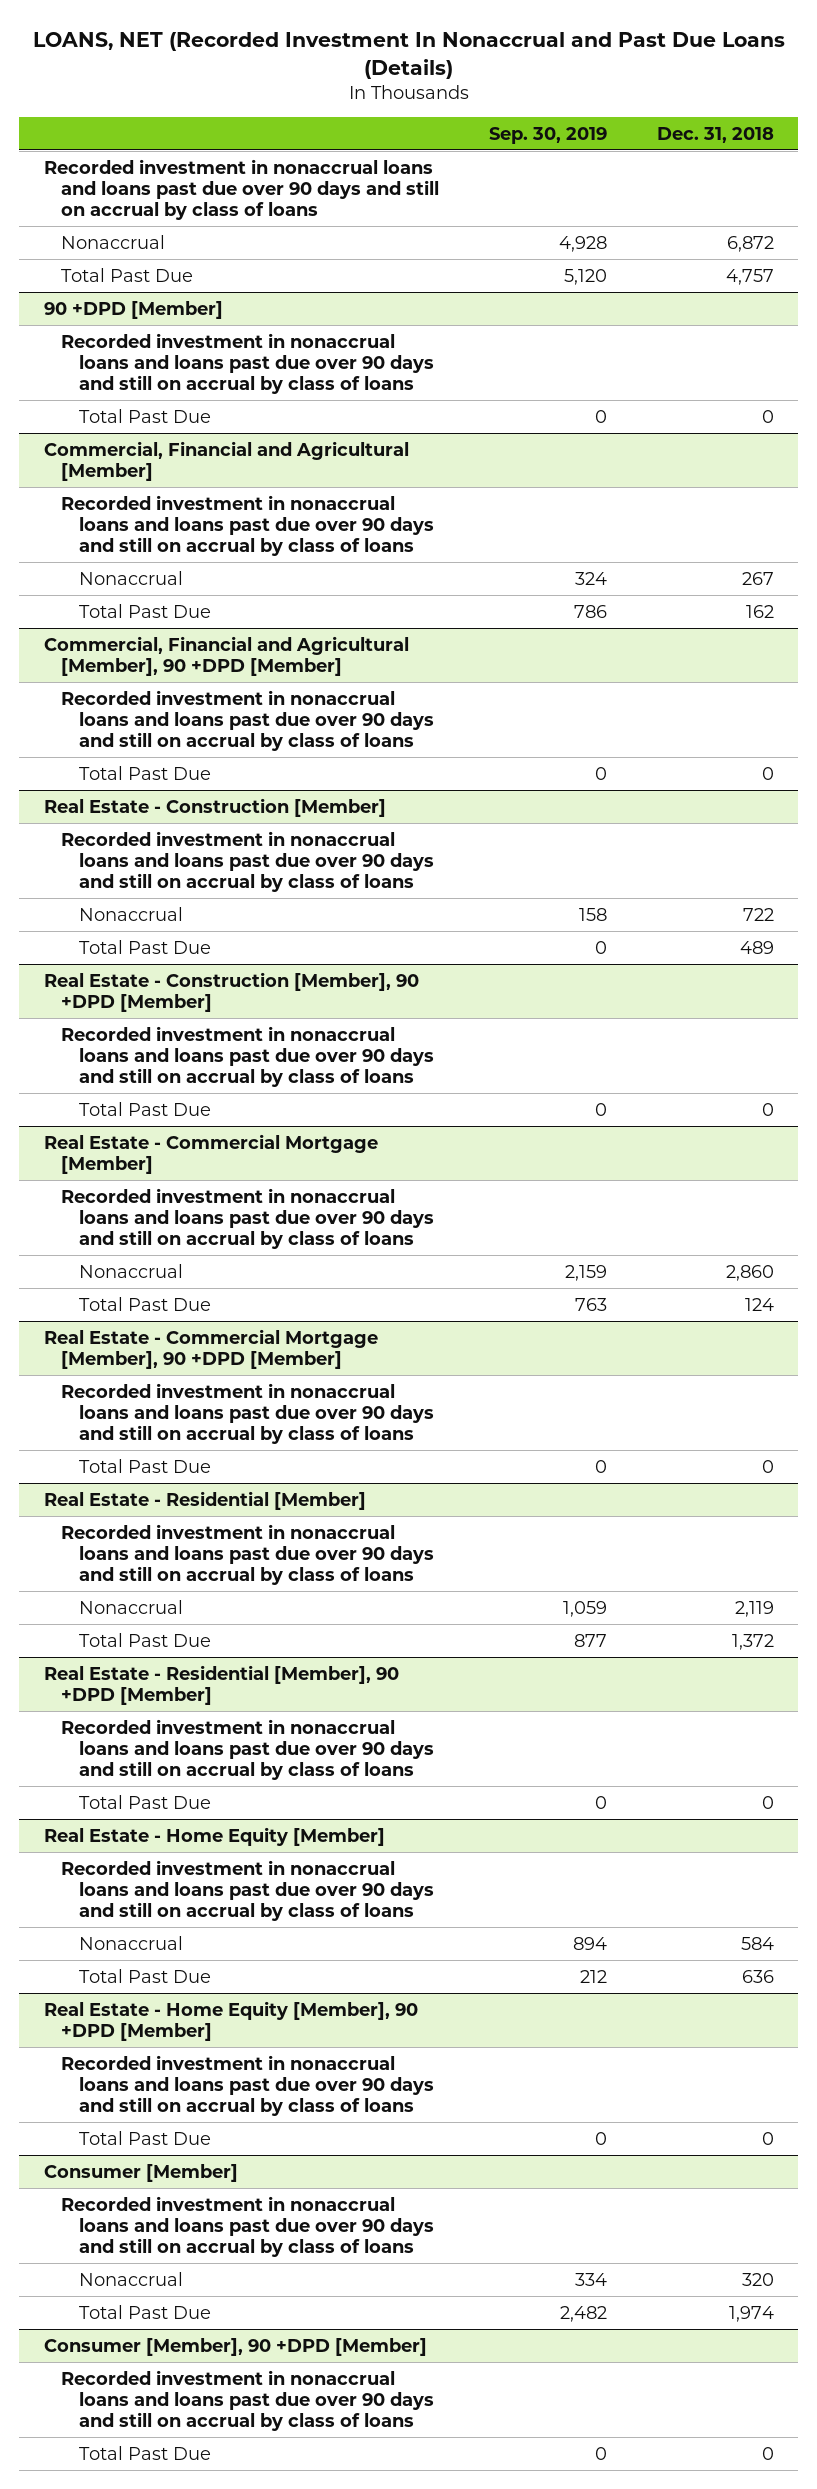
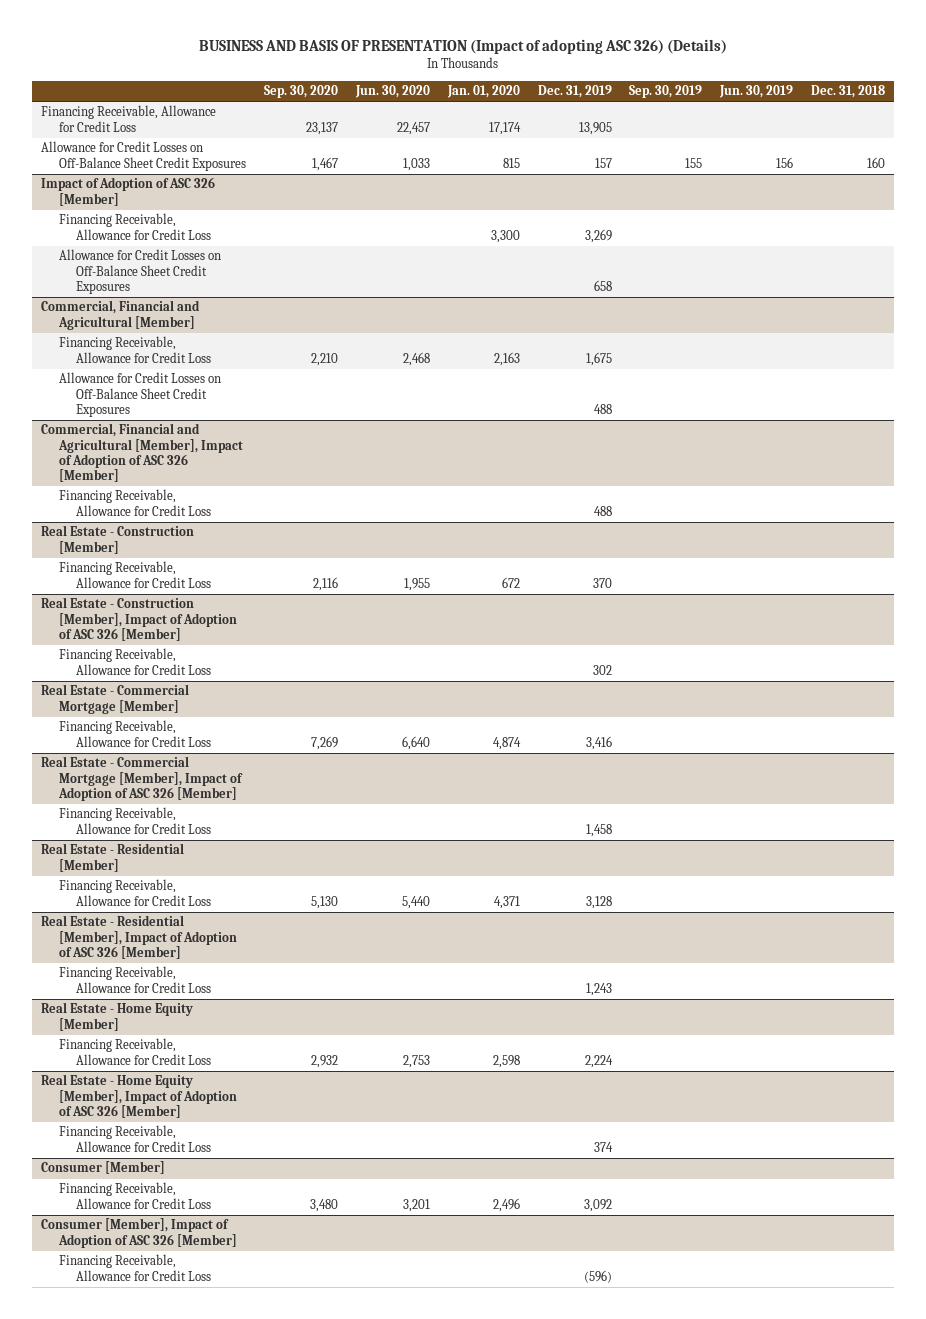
[32,31,785,79] LOANS, NET (Recorded Investment In Nonaccrual and Past Due Loans (Details) -> [199,39,728,55] BUSINESS AND BASIS OF PRESENTATION (Impact of adopting ASC 326) (Details)
none -> [263,85,338,99] Sep. 30, 2020
none -> [354,85,430,99] Jun. 30, 2020
none -> [446,85,520,99] Jan. 01, 2020
none -> [537,85,612,99] Dec. 31, 2019
none -> [719,85,794,99] Jun. 30, 2019
[43,158,440,220] Recorded investment in nonaccrual loans and loans past due over 90 days and still on accrual by class of loans -> none
[61,234,166,249] Nonaccrual -> none
[61,267,194,282] Total Past Due -> none
[43,300,223,319] 90 +DPD [Member] -> none
[61,332,435,394] Recorded investment in nonaccrual loans and loans past due over 90 days and still on accrual by class of loans -> none
[79,408,212,423] Total Past Due -> none
none -> [41,105,217,132] Financing Receivable, Allowance for Credit Loss
none -> [41,141,246,171] Allowance for Credit Losses on Off-Balance Sheet Credit Exposures
none -> [41,177,216,206] Impact of Adoption of ASC 326 [Member]
none -> [58,213,212,240] Financing Receivable, Allowance for Credit Loss
none -> [58,249,221,295] Allowance for Credit Losses on Off-Balance Sheet Credit Exposures
[61,494,435,556] Recorded investment in nonaccrual loans and loans past due over 90 days and still on accrual by class of loans -> none
[79,570,184,585] Nonaccrual -> none
[79,603,212,618] Total Past Due -> none
[43,635,409,676] Commercial, Financial and Agricultural [Member], 90 +DPD [Member] -> none
[61,689,435,751] Recorded investment in nonaccrual loans and loans past due over 90 days and still on accrual by class of loans -> none
[79,765,212,780] Total Past Due -> none
none -> [58,336,212,363] Financing Receivable, Allowance for Credit Loss
none -> [58,372,221,418] Allowance for Credit Losses on Off-Balance Sheet Credit Exposures
none -> [41,423,243,483] Commercial, Financial and Agricultural [Member], Impact of Adoption of ASC 326 [Member]
none -> [58,489,212,516] Financing Receivable, Allowance for Credit Loss
[61,830,435,892] Recorded investment in nonaccrual loans and loans past due over 90 days and still on accrual by class of loans -> none
[79,906,184,921] Nonaccrual -> none
[79,939,212,954] Total Past Due -> none
[43,971,419,1012] Real Estate - Construction [Member], 90 +DPD [Member] -> none
[61,1025,435,1087] Recorded investment in nonaccrual loans and loans past due over 90 days and still on accrual by class of loans -> none
[79,1101,212,1116] Total Past Due -> none
none -> [58,561,212,588] Financing Receivable, Allowance for Credit Loss
none -> [41,597,237,642] Real Estate - Construction [Member], Impact of Adoption of ASC 326 [Member]
none -> [58,648,212,675] Financing Receivable, Allowance for Credit Loss
[61,1187,435,1249] Recorded investment in nonaccrual loans and loans past due over 90 days and still on accrual by class of loans -> none
[79,1263,184,1278] Nonaccrual -> none
[79,1296,212,1311] Total Past Due -> none
[43,1328,378,1369] Real Estate - Commercial Mortgage [Member], 90 +DPD [Member] -> none
[61,1382,435,1444] Recorded investment in nonaccrual loans and loans past due over 90 days and still on accrual by class of loans -> none
[79,1458,212,1473] Total Past Due -> none
none -> [58,720,212,747] Financing Receivable, Allowance for Credit Loss
none -> [41,756,243,802] Real Estate - Commercial Mortgage [Member], Impact of Adoption of ASC 326 [Member]
none -> [58,807,212,834] Financing Receivable, Allowance for Credit Loss
[61,1523,435,1585] Recorded investment in nonaccrual loans and loans past due over 90 days and still on accrual by class of loans -> none
[79,1599,184,1614] Nonaccrual -> none
[79,1632,212,1647] Total Past Due -> none
[43,1664,399,1705] Real Estate - Residential [Member], 90 +DPD [Member] -> none
[61,1718,435,1780] Recorded investment in nonaccrual loans and loans past due over 90 days and still on accrual by class of loans -> none
[79,1794,212,1809] Total Past Due -> none
none -> [58,879,212,906] Financing Receivable, Allowance for Credit Loss
none -> [41,915,237,960] Real Estate - Residential [Member], Impact of Adoption of ASC 326 [Member]
none -> [58,966,212,993] Financing Receivable, Allowance for Credit Loss
[61,1859,435,1921] Recorded investment in nonaccrual loans and loans past due over 90 days and still on accrual by class of loans -> none
[79,1935,184,1950] Nonaccrual -> none
[79,1968,212,1983] Total Past Due -> none
[43,2000,418,2041] Real Estate - Home Equity [Member], 90 +DPD [Member] -> none
[61,2054,435,2116] Recorded investment in nonaccrual loans and loans past due over 90 days and still on accrual by class of loans -> none
[79,2130,212,2145] Total Past Due -> none
none -> [58,1038,212,1065] Financing Receivable, Allowance for Credit Loss
none -> [41,1074,237,1119] Real Estate - Home Equity [Member], Impact of Adoption of ASC 326 [Member]
none -> [58,1125,212,1152] Financing Receivable, Allowance for Credit Loss
[61,2195,435,2257] Recorded investment in nonaccrual loans and loans past due over 90 days and still on accrual by class of loans -> none
[79,2271,184,2286] Nonaccrual -> none
[79,2304,212,2319] Total Past Due -> none
[43,2337,427,2356] Consumer [Member], 90 +DPD [Member] -> none
[61,2369,435,2431] Recorded investment in nonaccrual loans and loans past due over 90 days and still on accrual by class of loans -> none
[79,2445,212,2460] Total Past Due -> none
none -> [58,1182,212,1209] Financing Receivable, Allowance for Credit Loss
none -> [41,1218,237,1248] Consumer [Member], Impact of Adoption of ASC 326 [Member]
none -> [58,1254,212,1281] Financing Receivable, Allowance for Credit Loss

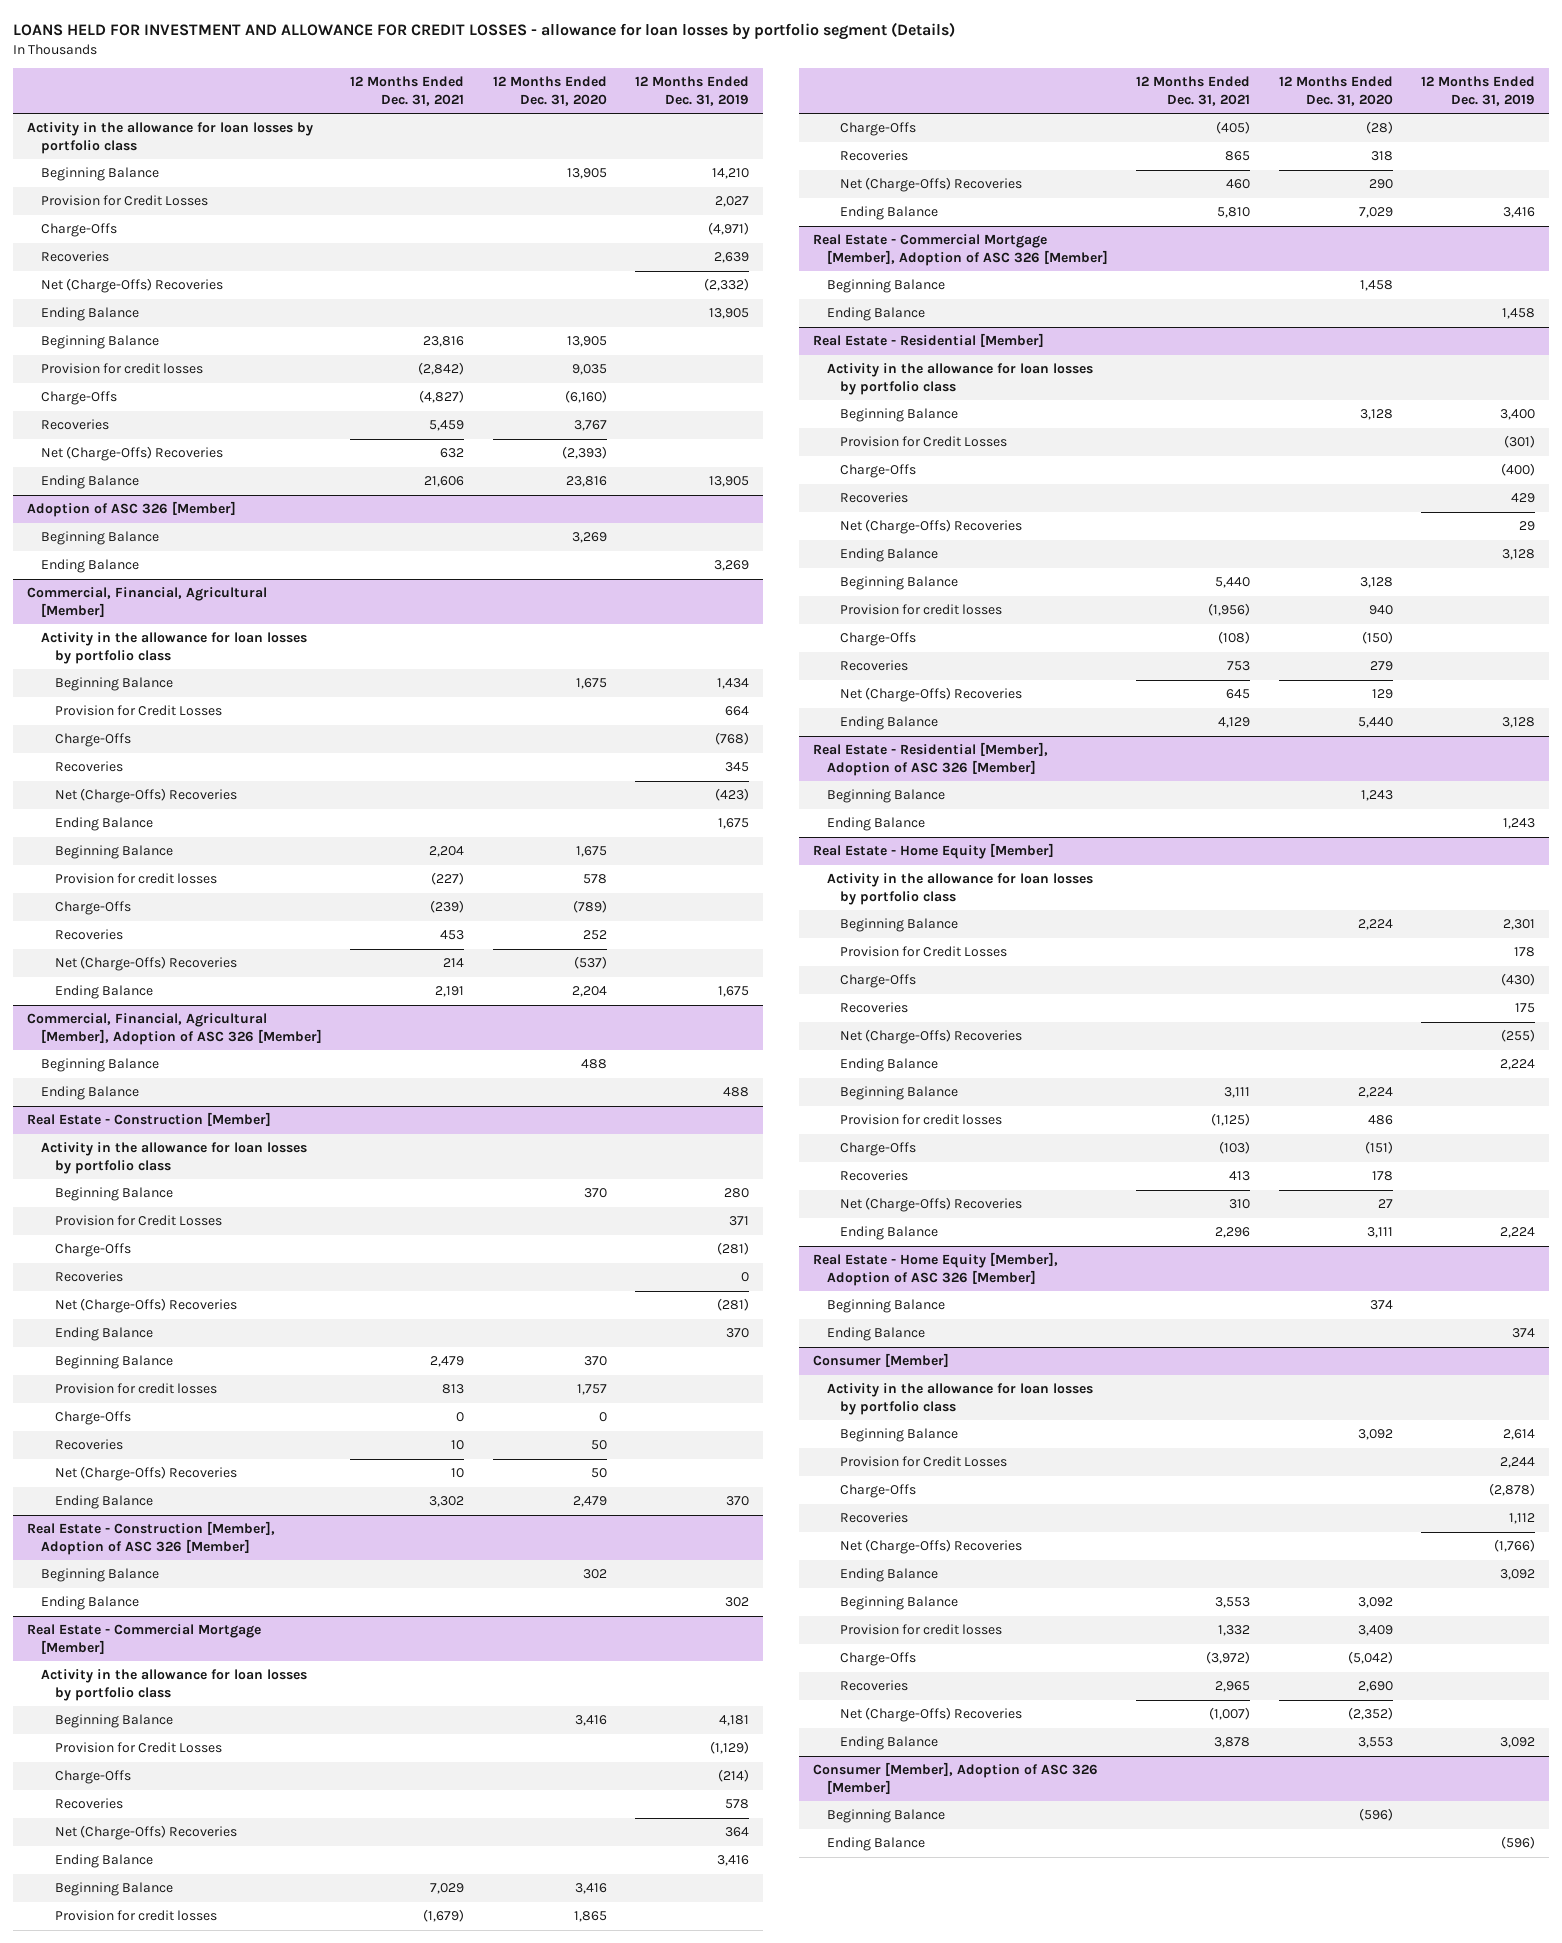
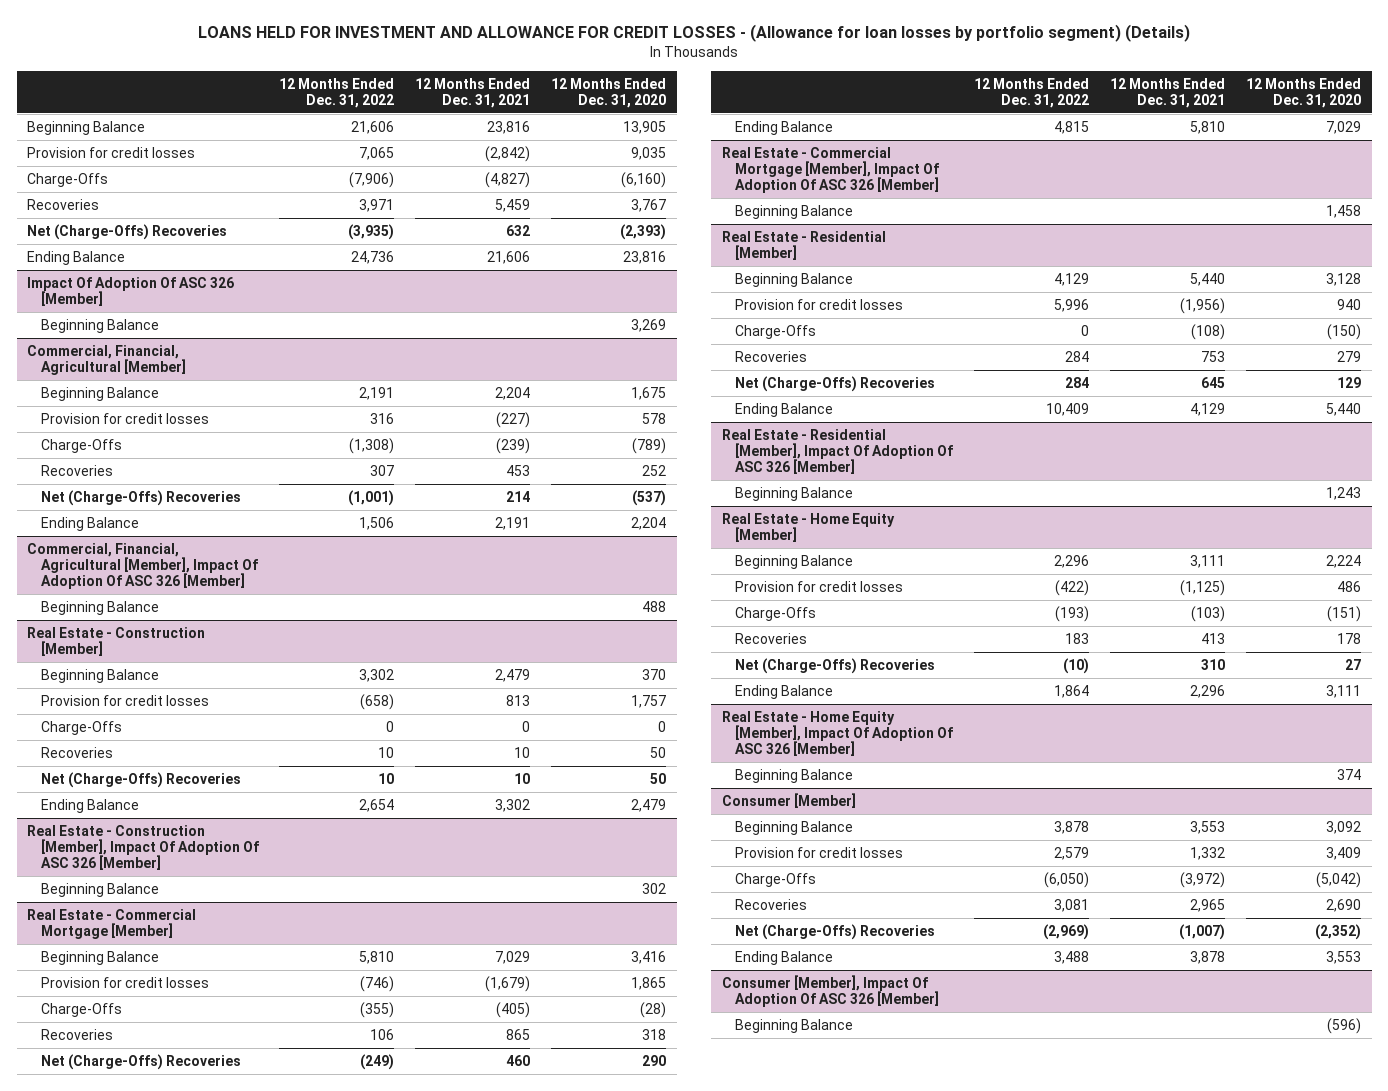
[12,21,955,40] LOANS HELD FOR INVESTMENT AND ALLOWANCE FOR CREDIT LOSSES - allowance for loan losses by portfolio segment (Details) -> [198,24,1191,43] LOANS HELD FOR INVESTMENT AND ALLOWANCE FOR CREDIT LOSSES - (Allowance for loan losses by portfolio segment) (Details)
[635,76,750,106] 12 Months Ended Dec. 31, 2019 -> none
none -> [279,77,395,108] 12 Months Ended Dec. 31, 2022
[27,122,314,154] Activity in the allowance for loan losses by portfolio class -> none
[40,167,159,182] Beginning Balance -> none
[40,195,208,207] Provision for Credit Losses -> none
[40,223,117,238] Charge-Offs -> none
[40,251,109,263] Recoveries -> none
[40,278,223,294] Net (Charge-Offs) Recoveries -> none
[40,307,139,322] Ending Balance -> none
[27,501,237,518] Adoption of ASC 326 [Member] -> [27,276,235,306] Impact Of Adoption Of ASC 326 [Member]
[40,559,139,574] Ending Balance -> none
[40,632,307,664] Activity in the allowance for loan losses by portfolio class -> none
[54,677,173,692] Beginning Balance -> none
[54,705,222,717] Provision for Credit Losses -> none
[54,733,131,748] Charge-Offs -> none
[54,761,123,773] Recoveries -> none
[54,788,237,804] Net (Charge-Offs) Recoveries -> none
[54,817,153,832] Ending Balance -> none
[27,1013,322,1045] Commercial, Financial, Agricultural [Member], Adoption of ASC 326 [Member] -> [27,542,258,590] Commercial, Financial, Agricultural [Member], Impact Of Adoption Of ASC 326 [Member]
[40,1086,139,1101] Ending Balance -> none
[40,1142,307,1174] Activity in the allowance for loan losses by portfolio class -> none
[54,1187,173,1202] Beginning Balance -> none
[54,1215,222,1227] Provision for Credit Losses -> none
[54,1243,131,1258] Charge-Offs -> none
[54,1271,123,1283] Recoveries -> none
[54,1298,237,1314] Net (Charge-Offs) Recoveries -> none
[54,1327,153,1342] Ending Balance -> none
[27,1521,276,1555] Real Estate - Construction [Member], Adoption of ASC 326 [Member] -> [27,824,259,871] Real Estate - Construction [Member], Impact Of Adoption Of ASC 326 [Member]
[40,1596,139,1611] Ending Balance -> none
[40,1669,307,1701] Activity in the allowance for loan losses by portfolio class -> none
[54,1714,173,1729] Beginning Balance -> none
[54,1742,222,1754] Provision for Credit Losses -> none
[54,1770,131,1785] Charge-Offs -> none
[54,1798,123,1810] Recoveries -> none
[54,1825,237,1841] Net (Charge-Offs) Recoveries -> none
[54,1854,153,1869] Ending Balance -> none
[812,234,1108,266] Real Estate - Commercial Mortgage [Member], Adoption of ASC 326 [Member] -> [721,146,940,194] Real Estate - Commercial Mortgage [Member], Impact Of Adoption Of ASC 326 [Member]
[826,307,925,322] Ending Balance -> none
[826,363,1093,395] Activity in the allowance for loan losses by portfolio class -> none
[840,408,959,423] Beginning Balance -> none
[840,436,1008,448] Provision for Credit Losses -> none
[840,464,917,479] Charge-Offs -> none
[840,492,909,504] Recoveries -> none
[840,519,1023,535] Net (Charge-Offs) Recoveries -> none
[840,548,939,563] Ending Balance -> none
[812,742,1048,776] Real Estate - Residential [Member], Adoption of ASC 326 [Member] -> [721,428,954,475] Real Estate - Residential [Member], Impact Of Adoption Of ASC 326 [Member]
[826,817,925,832] Ending Balance -> none
[826,873,1093,905] Activity in the allowance for loan losses by portfolio class -> none
[840,918,959,933] Beginning Balance -> none
[840,946,1008,958] Provision for Credit Losses -> none
[840,974,917,989] Charge-Offs -> none
[840,1002,909,1014] Recoveries -> none
[840,1029,1023,1045] Net (Charge-Offs) Recoveries -> none
[840,1058,939,1073] Ending Balance -> none
[812,1252,1058,1286] Real Estate - Home Equity [Member], Adoption of ASC 326 [Member] -> [721,710,954,757] Real Estate - Home Equity [Member], Impact Of Adoption Of ASC 326 [Member]
[826,1327,925,1342] Ending Balance -> none
[826,1383,1093,1415] Activity in the allowance for loan losses by portfolio class -> none
[840,1428,959,1443] Beginning Balance -> none
[840,1456,1008,1468] Provision for Credit Losses -> none
[840,1484,917,1499] Charge-Offs -> none
[840,1512,909,1524] Recoveries -> none
[840,1539,1023,1555] Net (Charge-Offs) Recoveries -> none
[840,1568,939,1583] Ending Balance -> none
[812,1762,1098,1794] Consumer [Member], Adoption of ASC 326 [Member] -> [721,974,940,1007] Consumer [Member], Impact Of Adoption Of ASC 326 [Member]
[826,1837,925,1852] Ending Balance -> none

